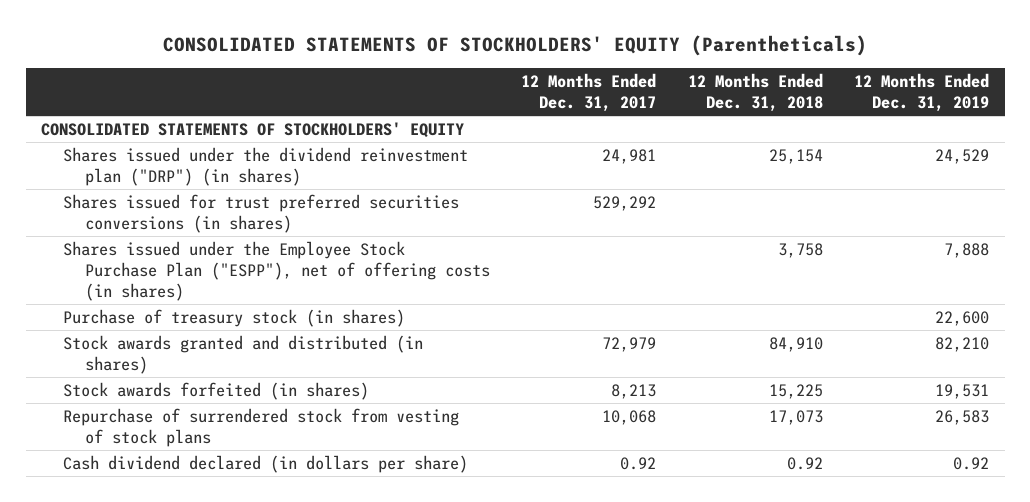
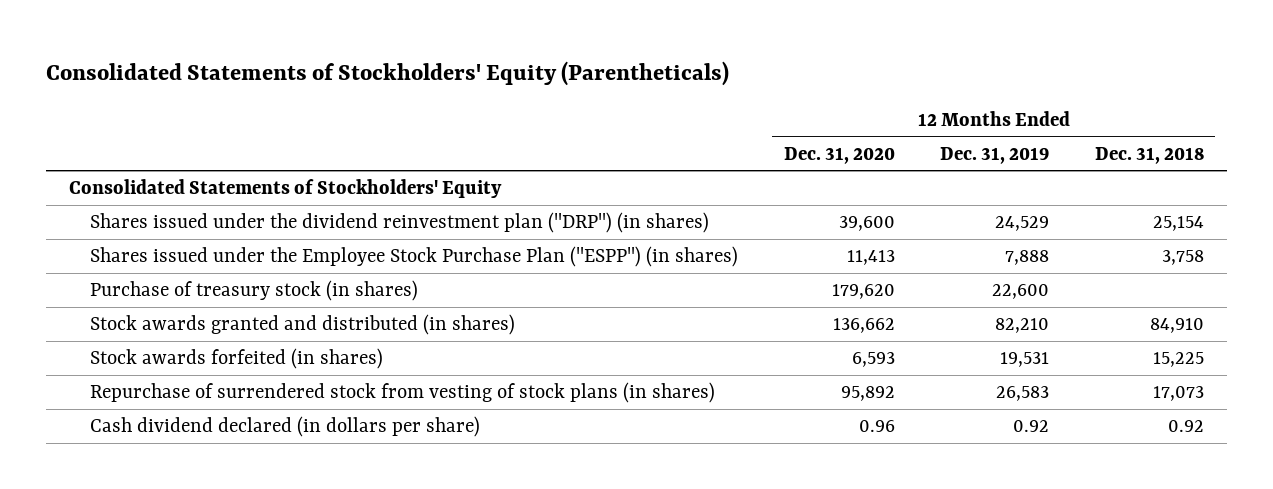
[163,35,868,57] CONSOLIDATED STATEMENTS OF STOCKHOLDERS' EQUITY (Parentheticals) -> [45,61,729,87] Consolidated Statements of Stockholders' Equity (Parentheticals)
[521,72,657,112] 12 Months Ended Dec. 31, 2017 -> none
none -> [783,146,895,164] Dec. 31, 2020
[41,121,465,138] CONSOLIDATED STATEMENTS OF STOCKHOLDERS' EQUITY -> [68,179,502,199] Consolidated Statements of Stockholders' Equity
[63,193,460,233] Shares issued for trust preferred securities conversions (in shares) -> none
[63,240,491,302] Shares issued under the Employee Stock Purchase Plan ("ESPP"), net of offering costs (in shares) -> [90,246,739,268] Shares issued under the Employee Stock Purchase Plan ("ESPP") (in shares)
[63,407,460,447] Repurchase of surrendered stock from vesting of stock plans -> [90,382,716,404] Repurchase of surrendered stock from vesting of stock plans (in shares)

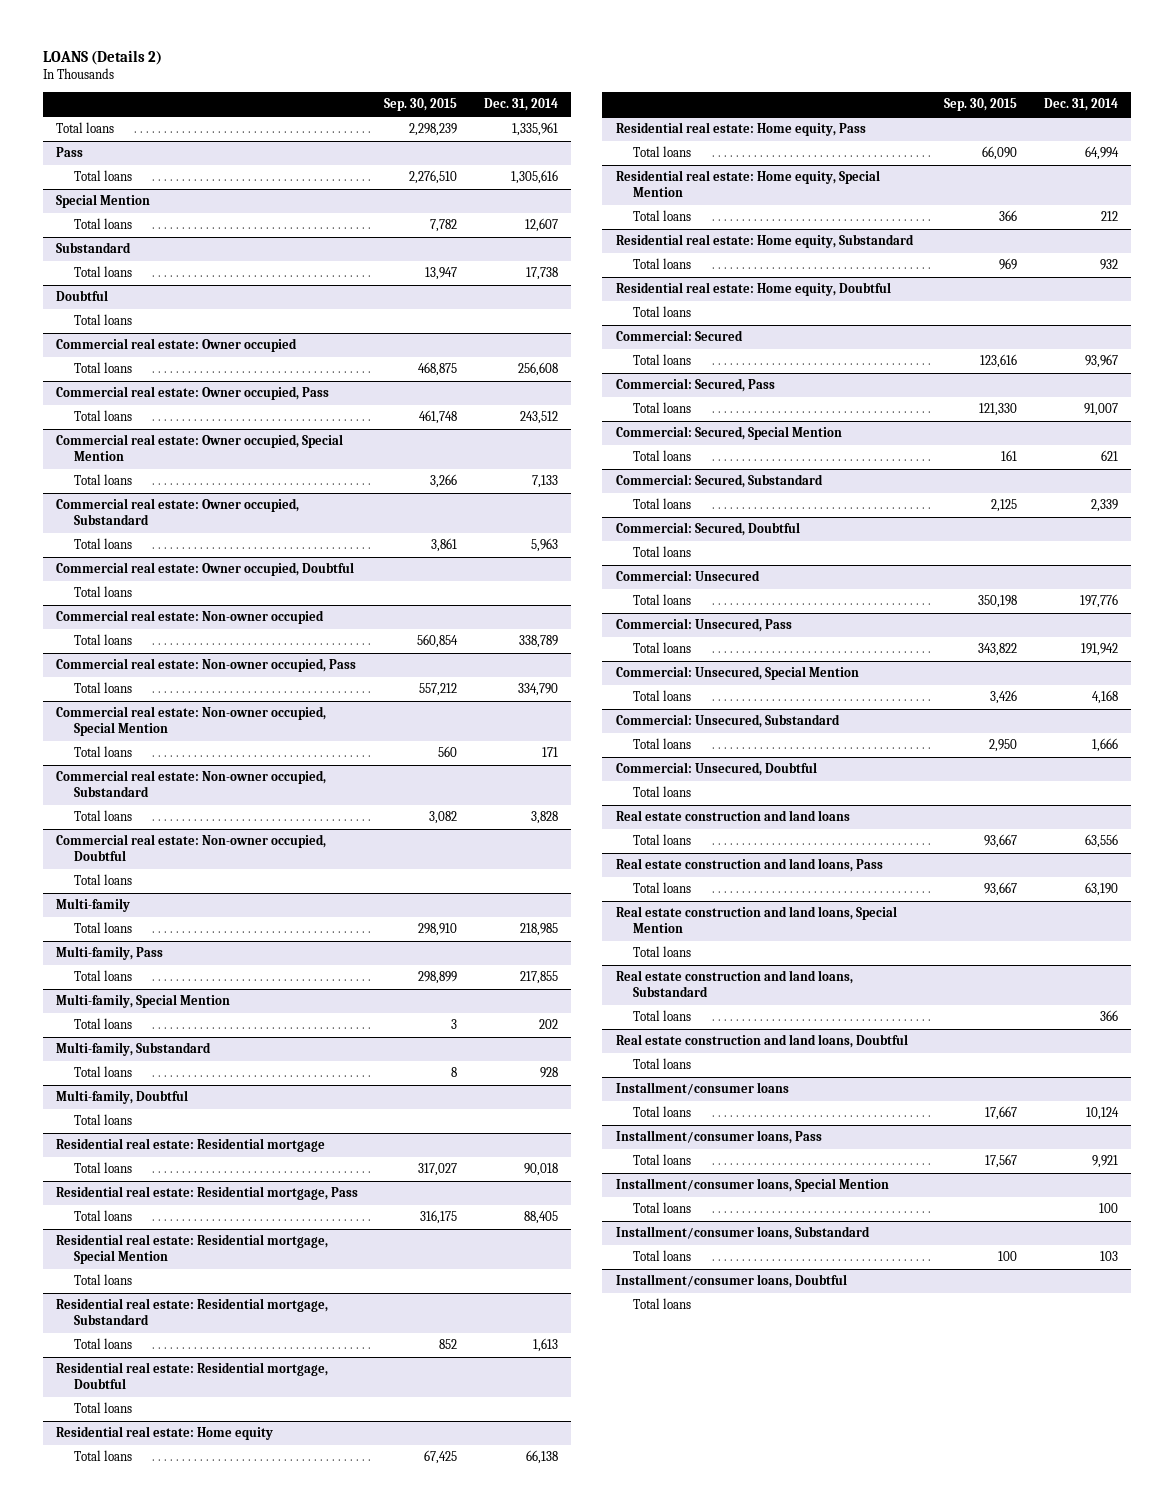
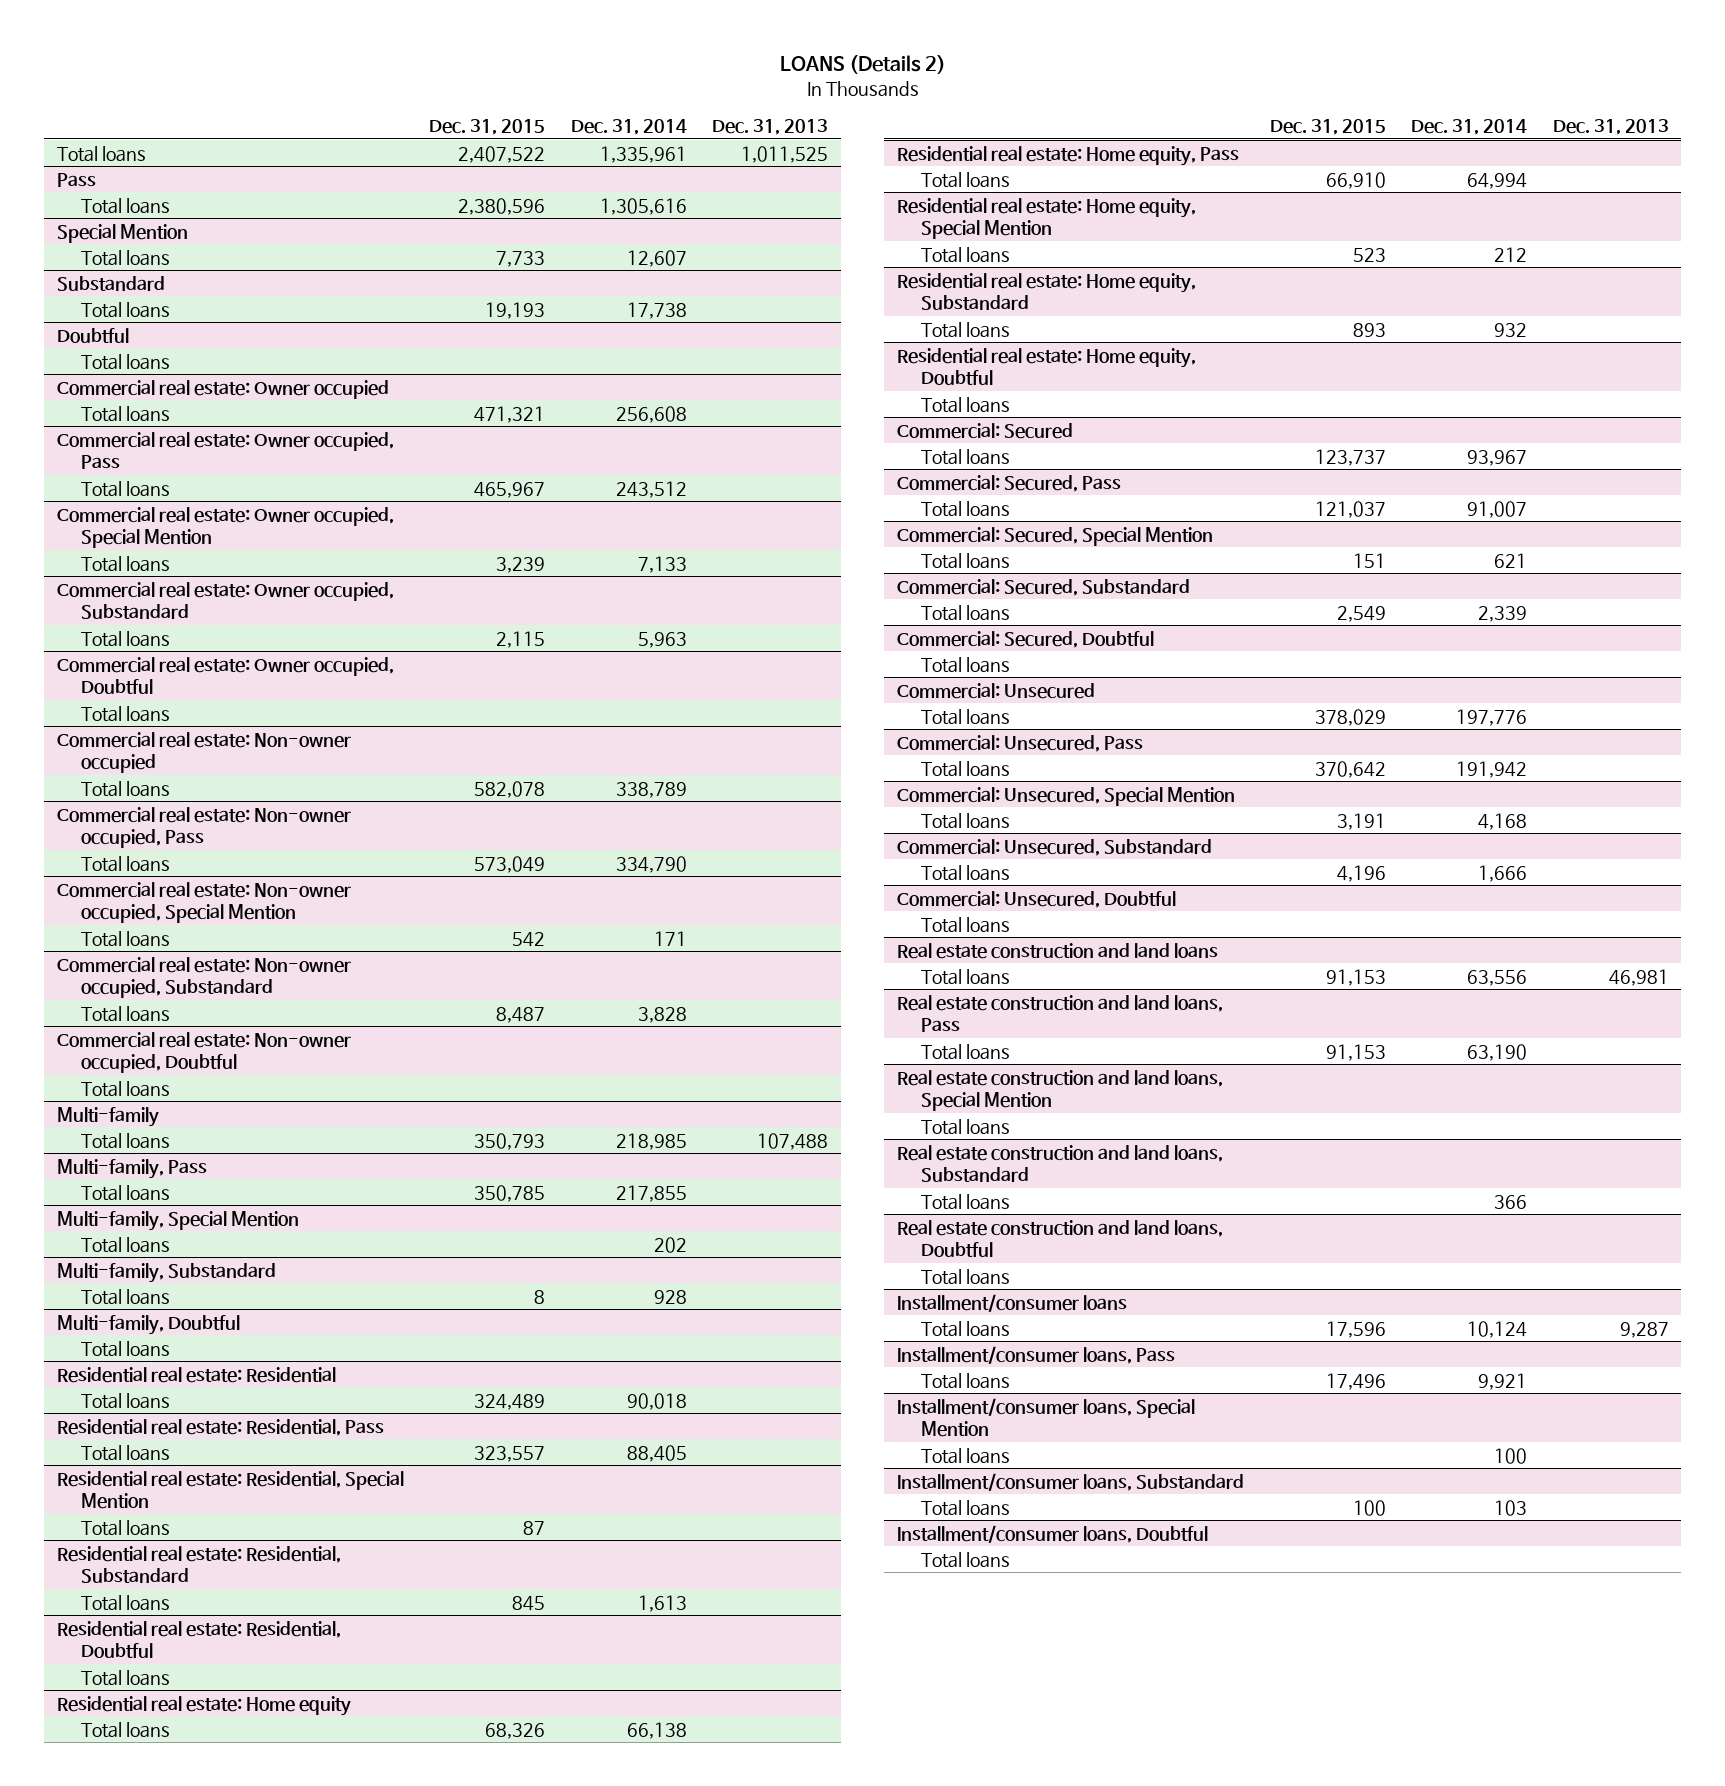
[384,98,458,112] Sep. 30, 2015 -> none
none -> [429,118,546,135] Dec. 31, 2015
none -> [711,118,828,135] Dec. 31, 2013
[55,1138,325,1153] Residential real estate: Residential mortgage -> [56,1366,336,1383] Residential real estate: Residential
[55,1186,358,1201] Residential real estate: Residential mortgage, Pass -> [56,1418,384,1436] Residential real estate: Residential, Pass
[55,1234,328,1265] Residential real estate: Residential mortgage, Special Mention -> [56,1470,404,1509] Residential real estate: Residential, Special Mention
[55,1298,328,1326] Residential real estate: Residential mortgage, Substandard -> [56,1545,341,1583] Residential real estate: Residential, Substandard
[55,1362,328,1390] Residential real estate: Residential mortgage, Doubtful -> [56,1620,341,1658] Residential real estate: Residential, Doubtful

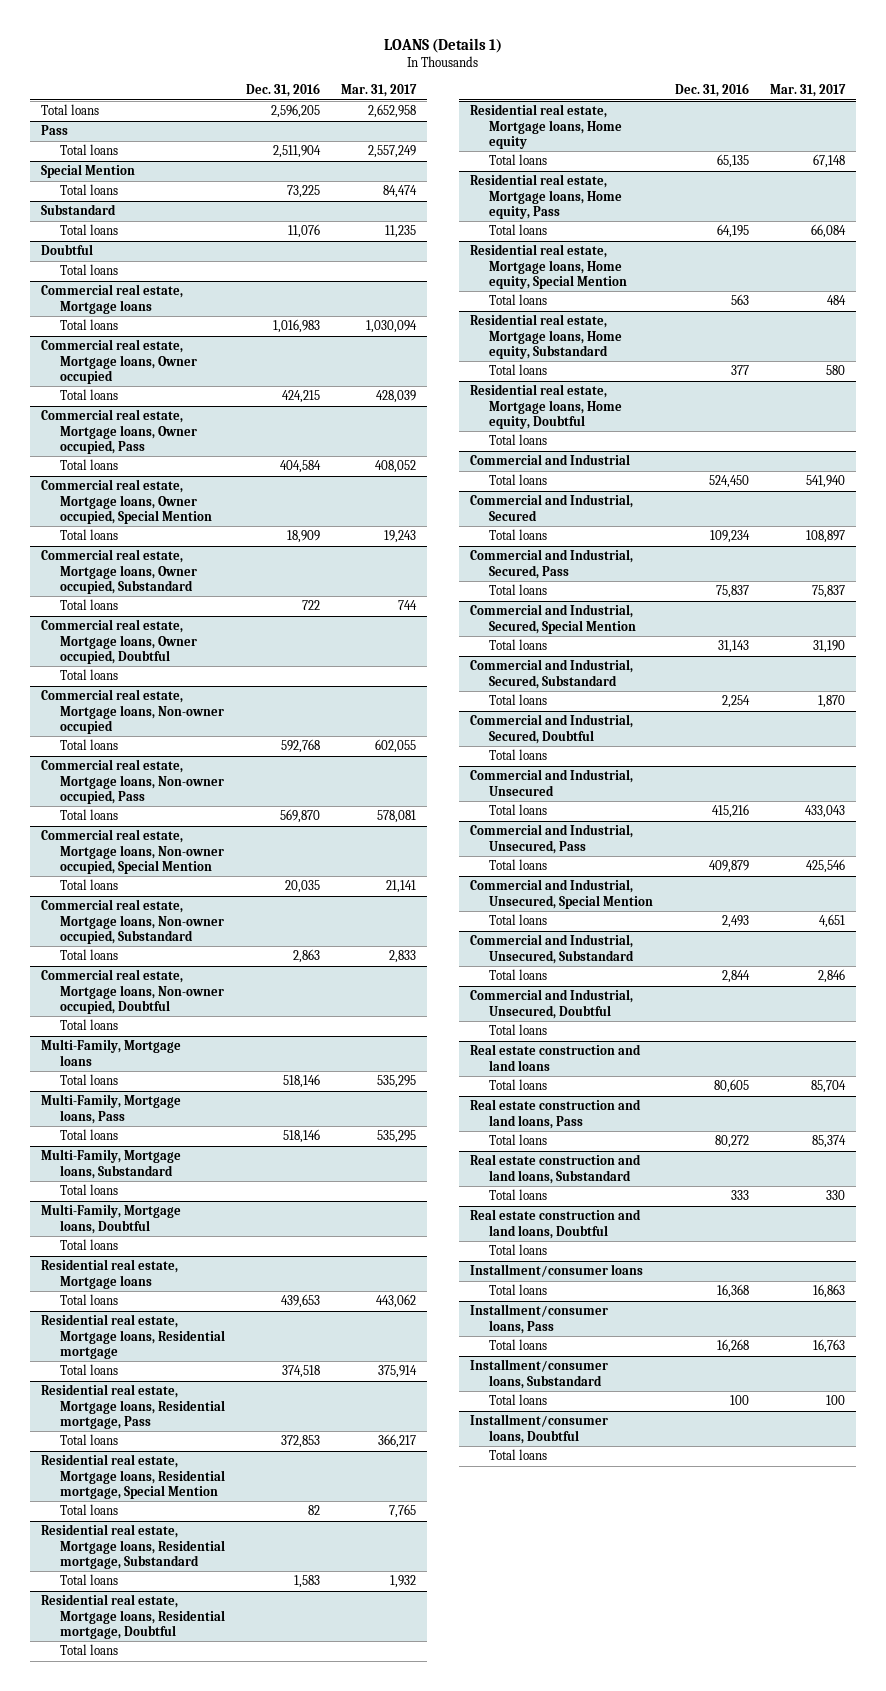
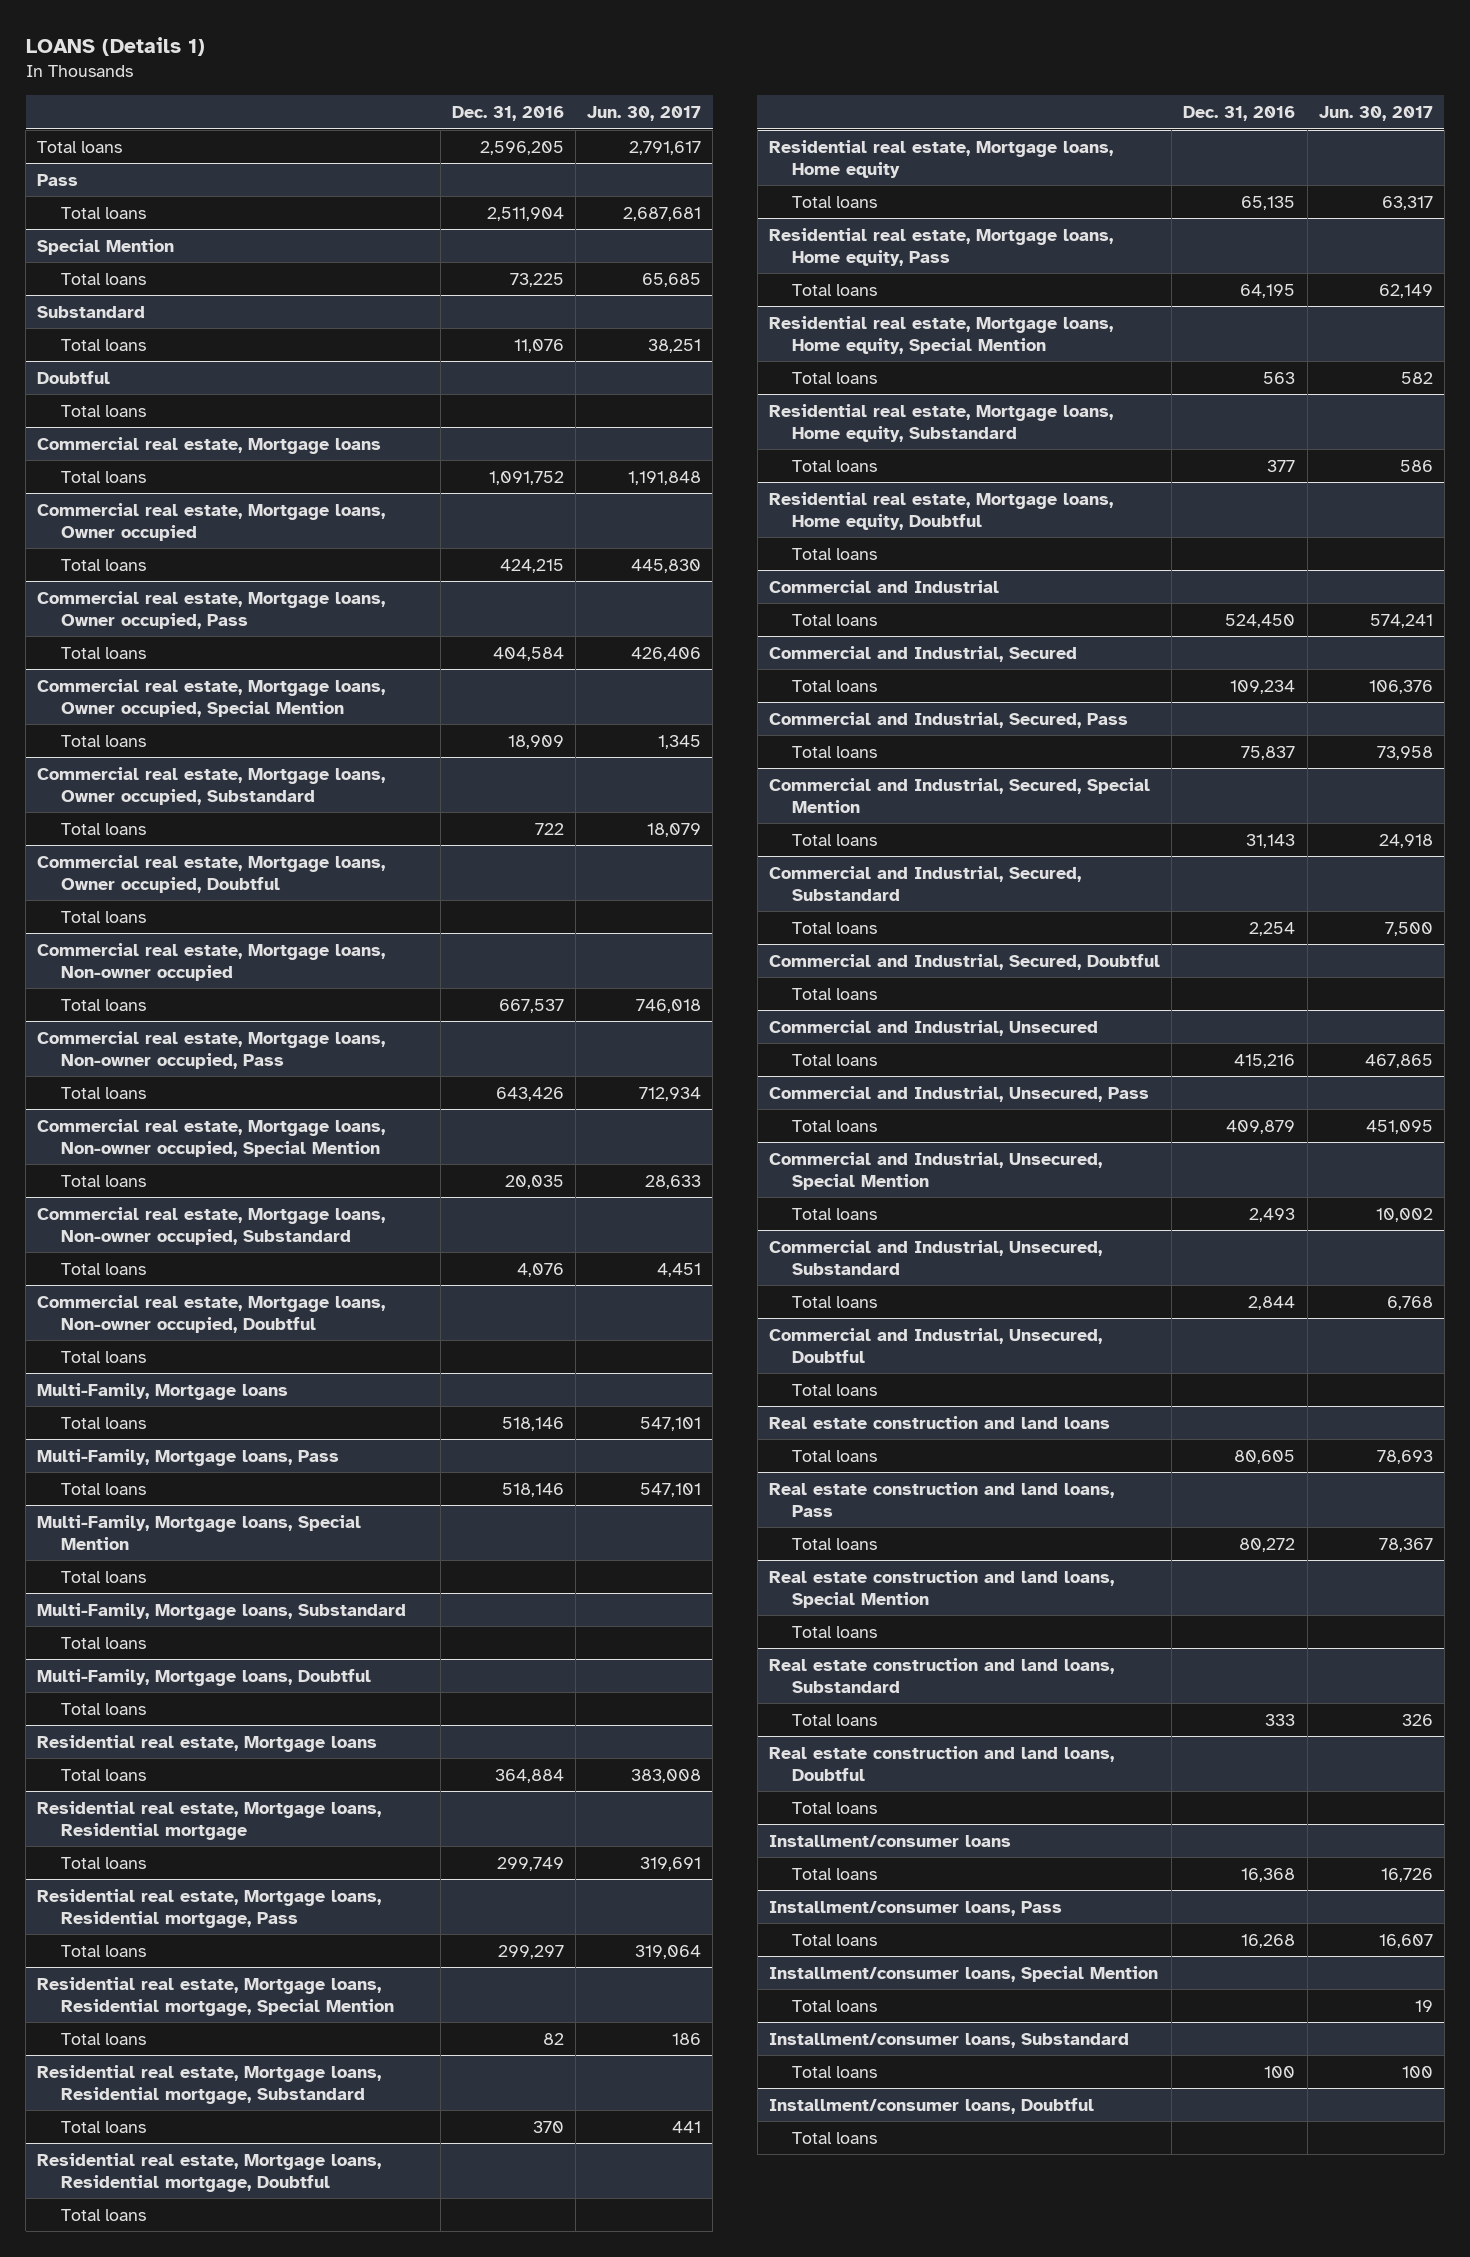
[341,83,418,97] Mar. 31, 2017 -> none
none -> [587,106,702,122] Jun. 30, 2017
[273,319,321,334] 1,016,983 -> [488,470,564,485] 1,091,752
[281,739,321,754] 592,768 -> [498,998,564,1013] 667,537
[280,809,321,824] 569,870 -> [495,1086,564,1101] 643,426
[293,949,321,964] 2,863 -> [516,1262,564,1277] 4,076
none -> [37,1514,362,1550] Multi-Family, Mortgage loans, Special Mention
none -> [60,1570,146,1583] Total loans
[281,1294,321,1309] 439,653 -> [494,1768,564,1783] 364,884
[282,1365,321,1379] 374,518 -> [496,1856,564,1871] 299,749
[281,1435,321,1449] 372,853 -> [497,1944,564,1959] 299,297
[294,1575,321,1589] 1,583 -> [532,2120,564,2133] 370
none -> [769,1569,1115,1608] Real estate construction and land loans, Special Mention
none -> [792,1625,878,1638] Total loans
none -> [769,1965,1159,1982] Installment/consumer loans, Special Mention
none -> [792,1999,878,2012] Total loans

